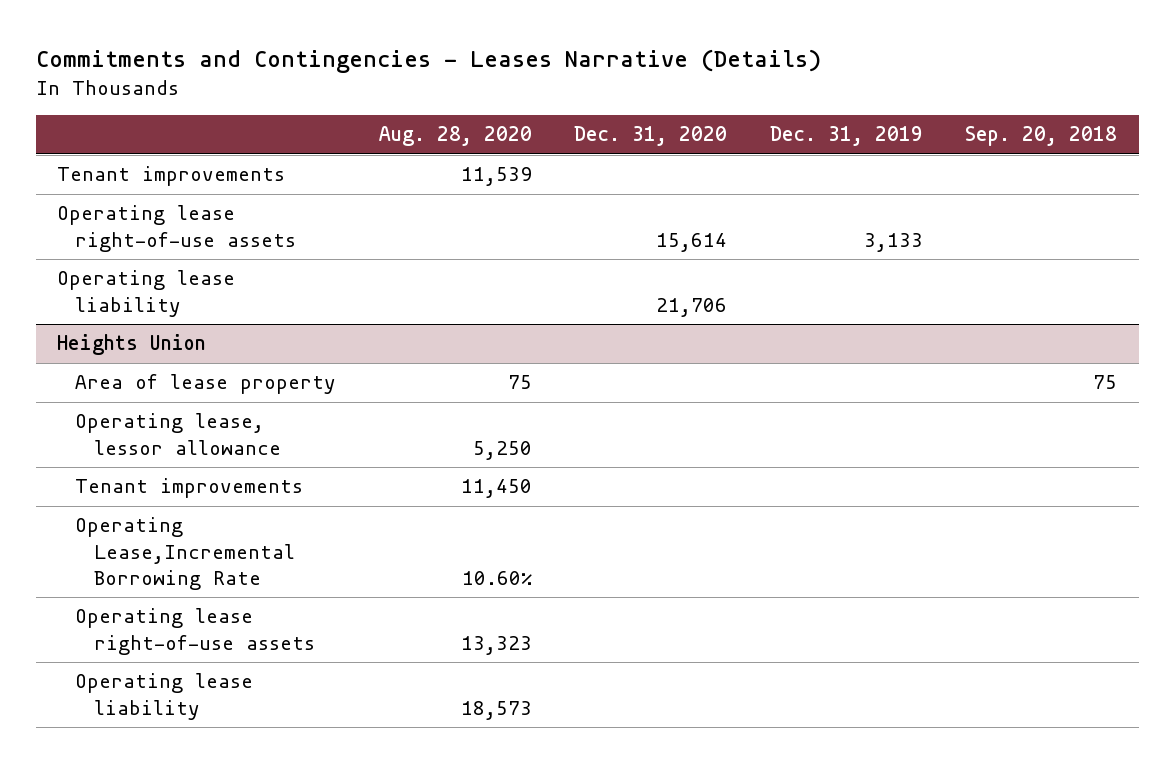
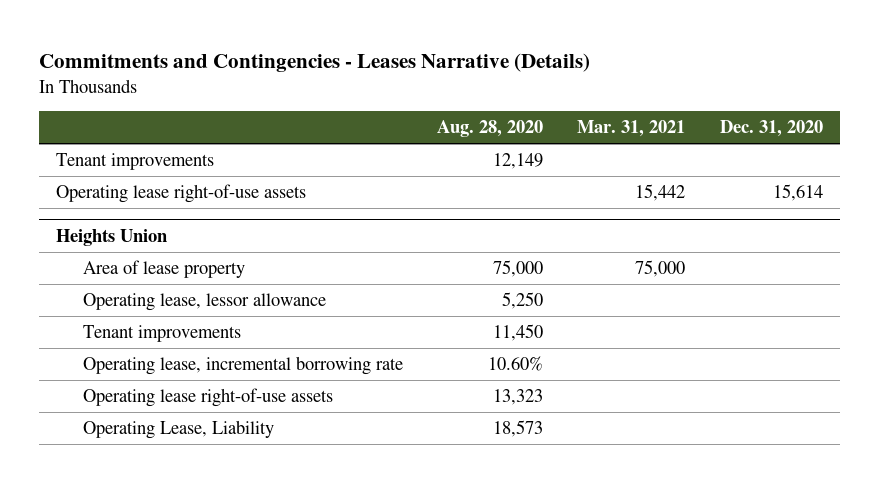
[769,126,923,147] Dec. 31, 2019 -> none
[965,126,1118,147] Sep. 20, 2018 -> none
none -> [577,120,686,138] Mar. 31, 2021
[460,167,532,187] 11,539 -> [493,153,544,170] 12,149
[57,270,236,317] Operating lease liability -> none
[507,375,532,390] 75 -> [493,260,544,278] 75,000
[75,517,295,590] Operating Lease,Incremental Borrowing Rate -> [83,356,404,376] Operating lease, incremental borrowing rate
[75,673,254,720] Operating lease liability -> [83,420,275,440] Operating Lease, Liability

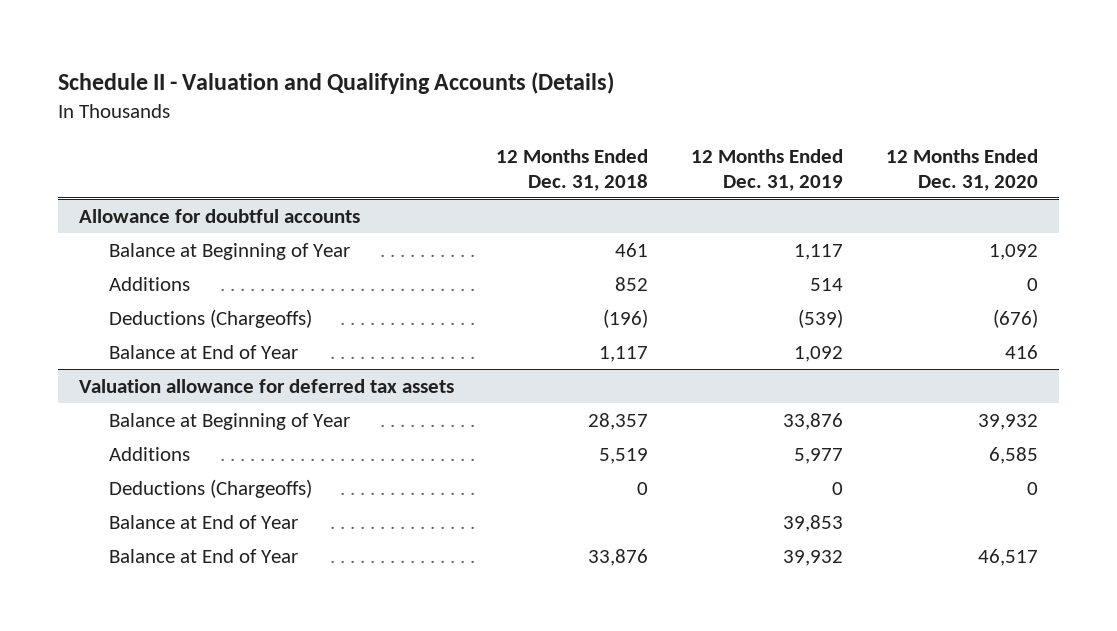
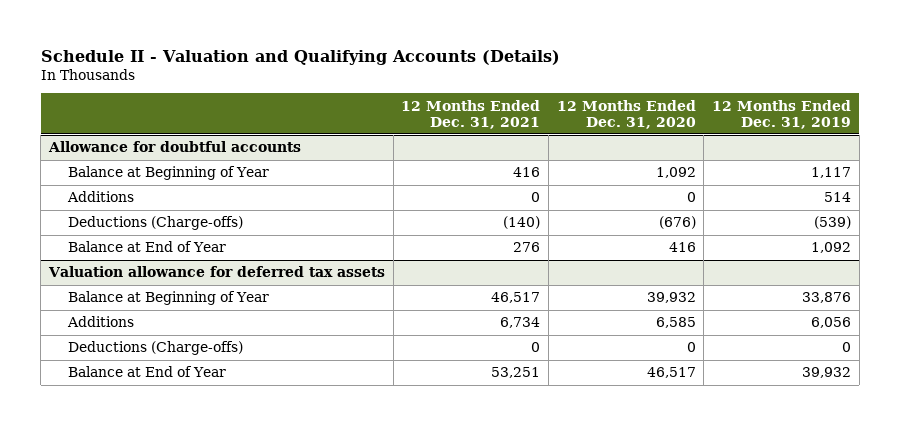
[496,148,649,191] 12 Months Ended Dec. 31, 2018 -> none
none -> [401,99,541,129] 12 Months Ended Dec. 31, 2021
[109,308,313,328] Deductions (Chargeoffs) -> [68,216,244,231] Deductions (Charge-offs)
[109,514,299,529] Balance at End of Year -> none
[794,447,844,464] 5,977 -> [811,317,852,329] 6,056
[109,478,313,498] Deductions (Chargeoffs) -> [68,341,244,356] Deductions (Charge-offs)

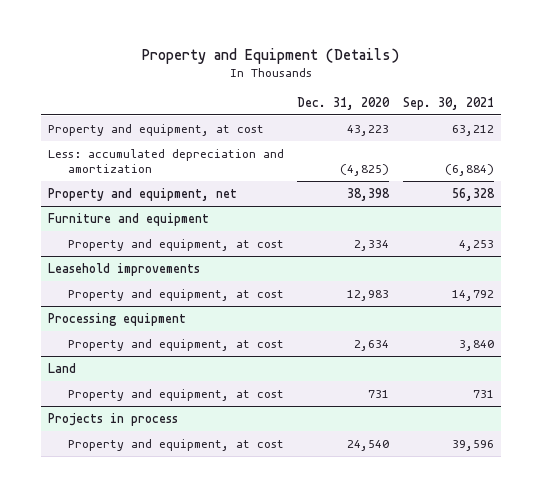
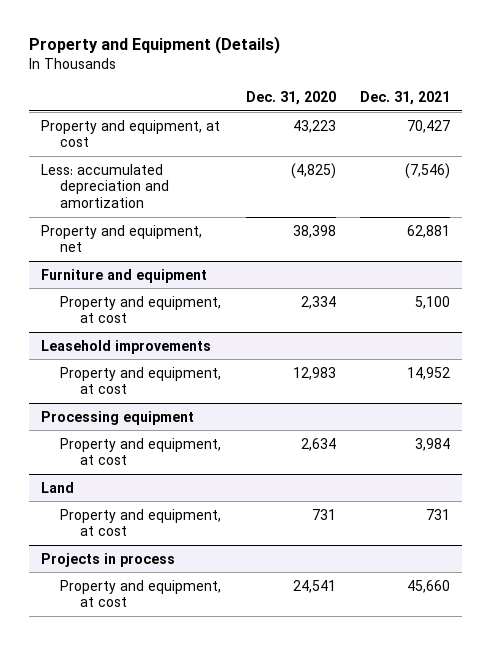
[403,96,495,110] Sep. 30, 2021 -> none
none -> [359,90,450,105] Dec. 31, 2021
[347,439,390,451] 24,540 -> [292,579,336,593] 24,541

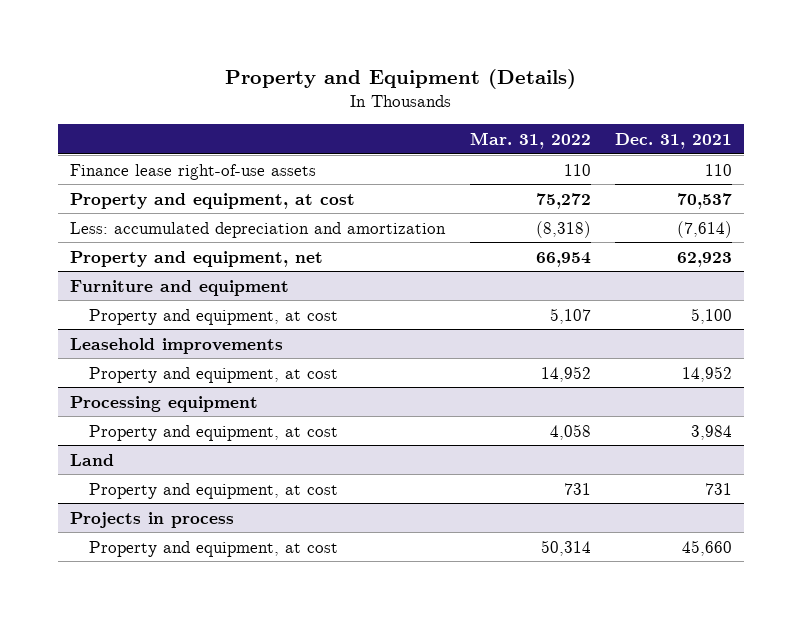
[245,90,336,105] Dec. 31, 2020 -> none
none -> [469,131,591,149] Mar. 31, 2022
none -> [70,163,317,180] Finance lease right-of-use assets
[406,119,450,133] 70,427 -> [677,192,733,209] 70,537
[404,162,450,179] (7,546) -> [677,220,733,238] (7,614)
[406,224,450,238] 62,881 -> [677,251,733,267] 62,923

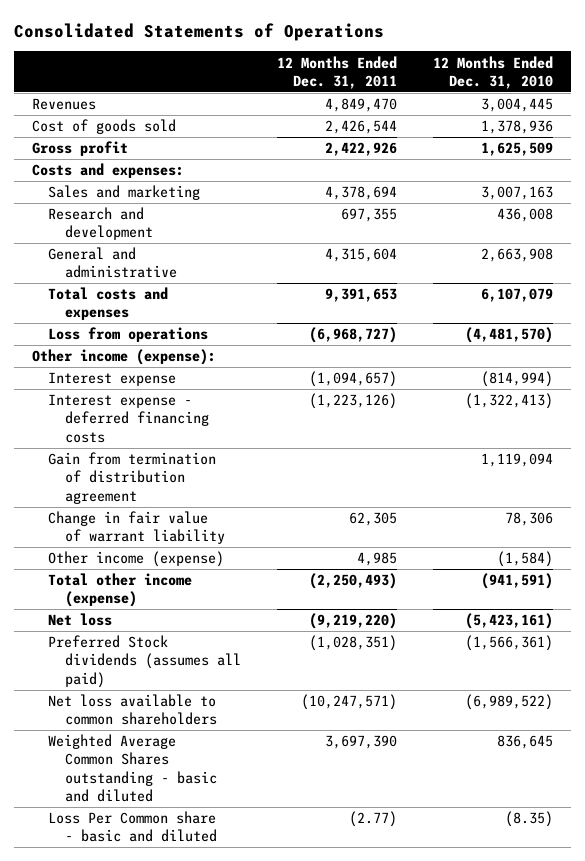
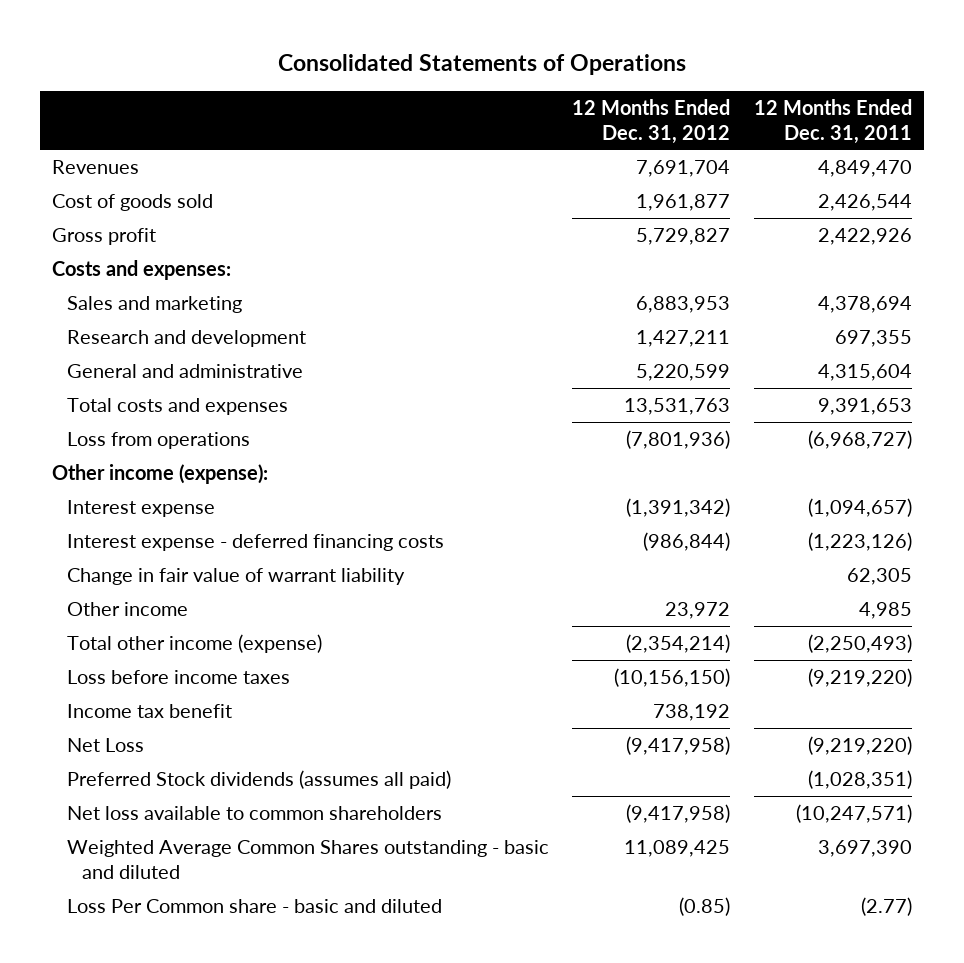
[432,55,553,89] 12 Months Ended Dec. 31, 2010 -> none
none -> [572,98,731,144] 12 Months Ended Dec. 31, 2012
[48,452,217,504] Gain from termination of distribution agreement -> none
[48,551,225,568] Other income (expense) -> [66,602,188,617] Other income
none -> [66,670,290,685] Loss before income taxes
none -> [66,704,232,719] Income tax benefit
[48,613,113,627] Net loss -> [66,738,144,753] Net Loss

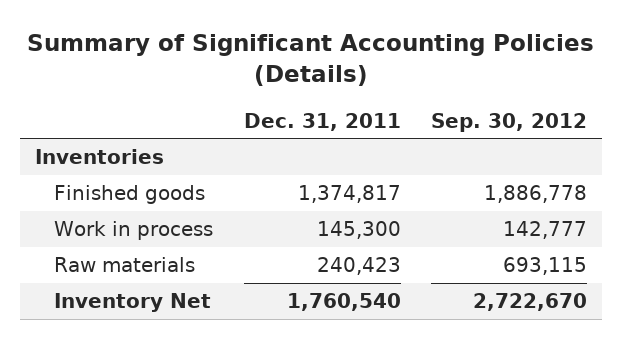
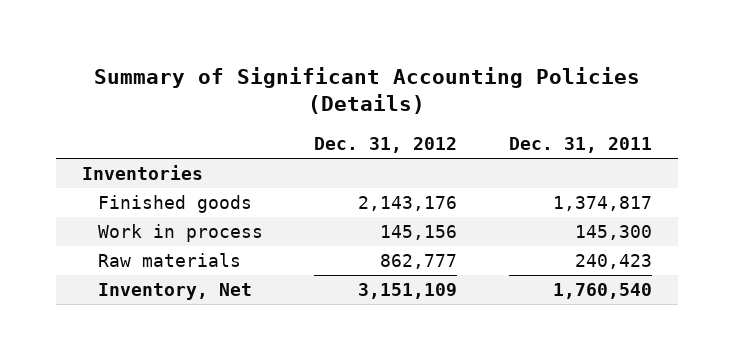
[430,112,587,132] Sep. 30, 2012 -> none
none -> [314,137,458,154] Dec. 31, 2012
[54,293,212,313] Inventory Net -> [97,283,252,301] Inventory, Net

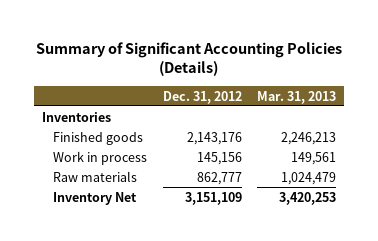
[508,137,652,154] Dec. 31, 2011 -> none
none -> [257,90,337,104] Mar. 31, 2013
[97,283,252,301] Inventory, Net -> [53,191,138,205] Inventory Net

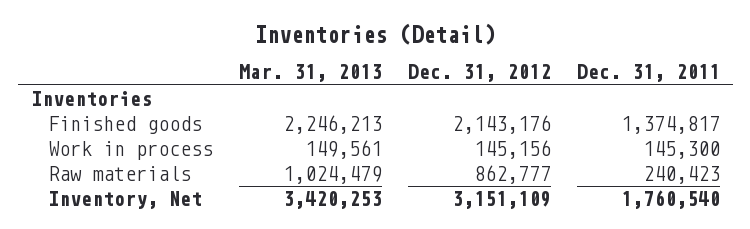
[36,41,343,77] Summary of Significant Accounting Policies (Details) -> [255,22,496,45] Inventories (Detail)
none -> [576,64,720,83] Dec. 31, 2011
[53,191,138,205] Inventory Net -> [47,191,202,210] Inventory, Net

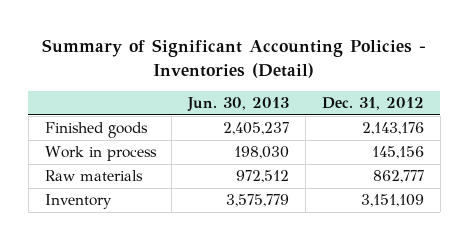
[255,22,496,45] Inventories (Detail) -> [42,39,427,78] Summary of Significant Accounting Policies - Inventories (Detail)
[238,64,382,83] Mar. 31, 2013 -> none
[576,64,720,83] Dec. 31, 2011 -> none
none -> [187,97,290,113] Jun. 30, 2013
[30,91,152,107] Inventories -> none
[47,191,202,210] Inventory, Net -> [44,194,112,210] Inventory

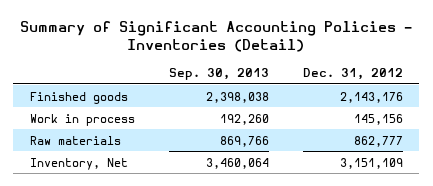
[187,97,290,113] Jun. 30, 2013 -> none
none -> [168,68,269,81] Sep. 30, 2013
[44,194,112,210] Inventory -> [30,157,129,170] Inventory, Net

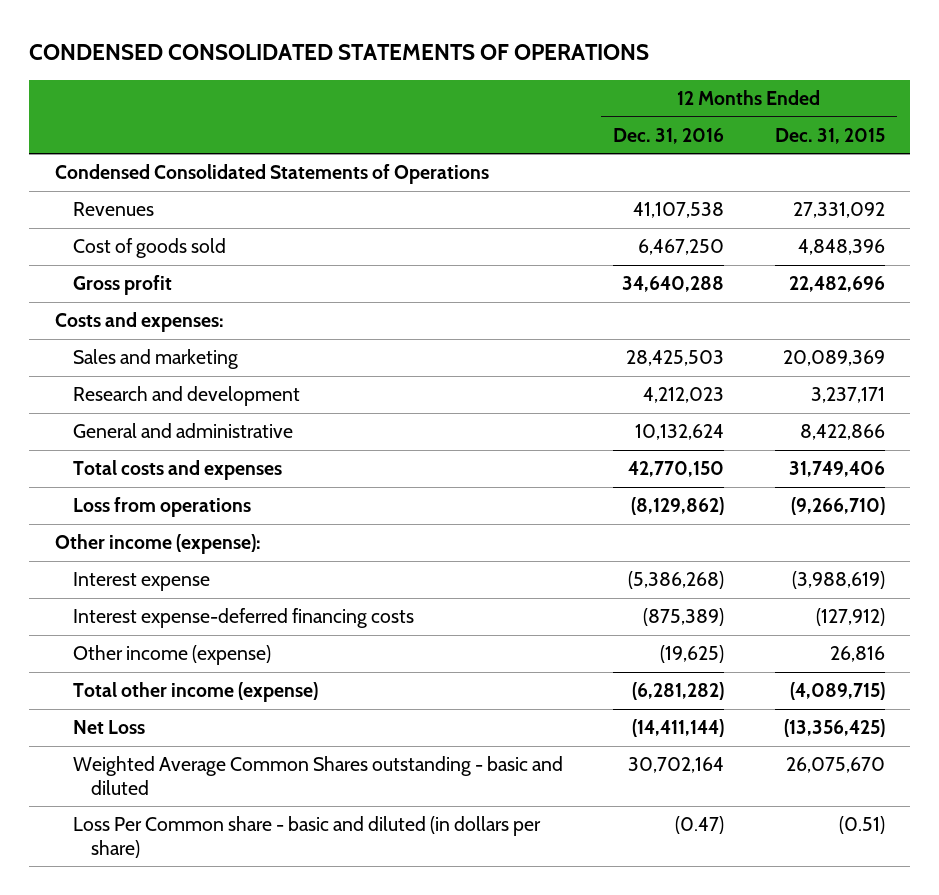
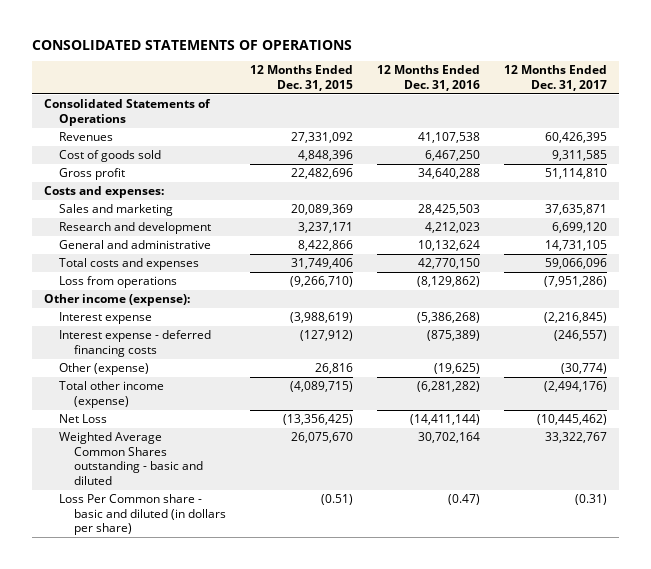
[29,43,650,60] CONDENSED CONSOLIDATED STATEMENTS OF OPERATIONS -> [31,39,352,50] CONSOLIDATED STATEMENTS OF OPERATIONS
none -> [504,65,608,91] 12 Months Ended Dec. 31, 2017
[54,164,489,185] Condensed Consolidated Statements of Operations -> [43,99,211,126] Consolidated Statements of Operations
[72,608,414,629] Interest expense-deferred financing costs -> [58,330,211,357] Interest expense - deferred financing costs
[72,645,271,666] Other income (expense) -> [58,363,149,376] Other (expense)

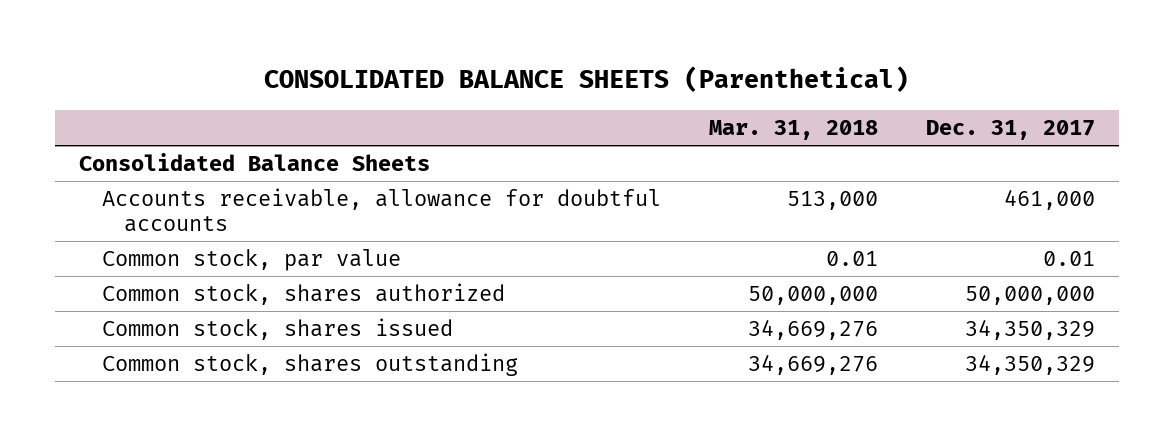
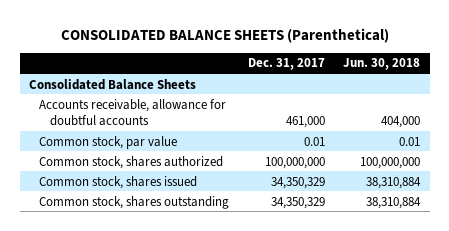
[708,119,878,140] Mar. 31, 2018 -> none
none -> [343,58,421,71] Jun. 30, 2018
[964,286,1095,306] 50,000,000 -> [264,156,325,169] 100,000,000

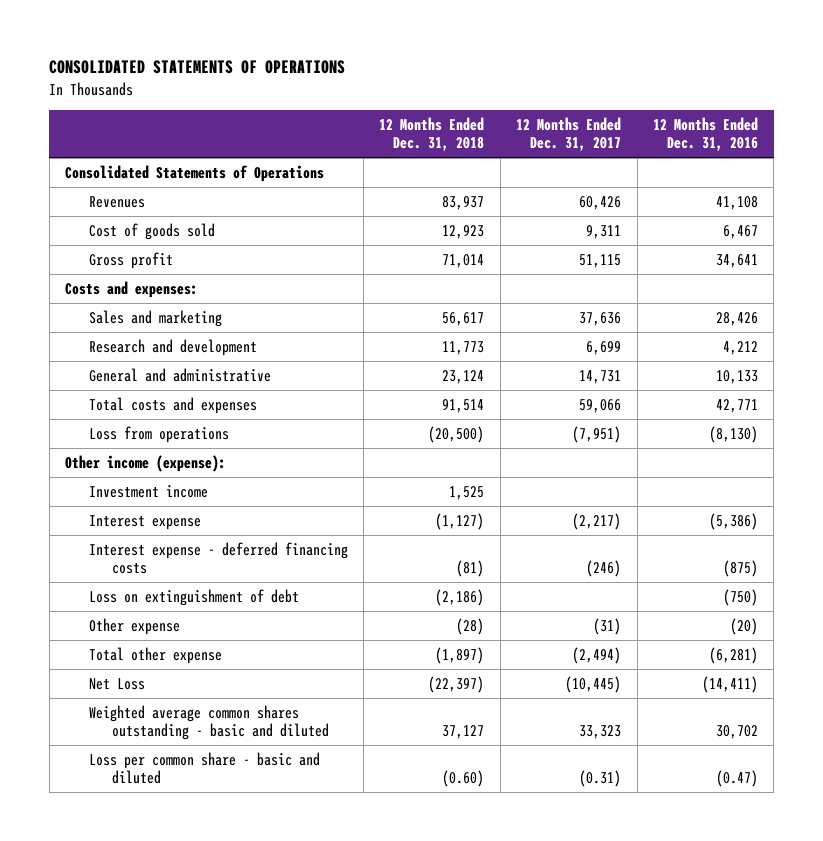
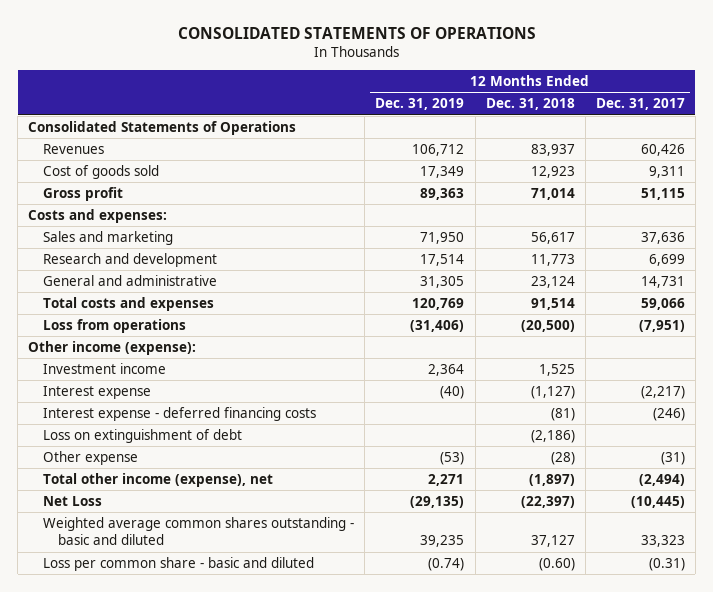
[652,117,758,152] 12 Months Ended Dec. 31, 2016 -> none
none -> [375,98,465,111] Dec. 31, 2019
[88,647,222,665] Total other expense -> [43,473,274,488] Total other income (expense), net

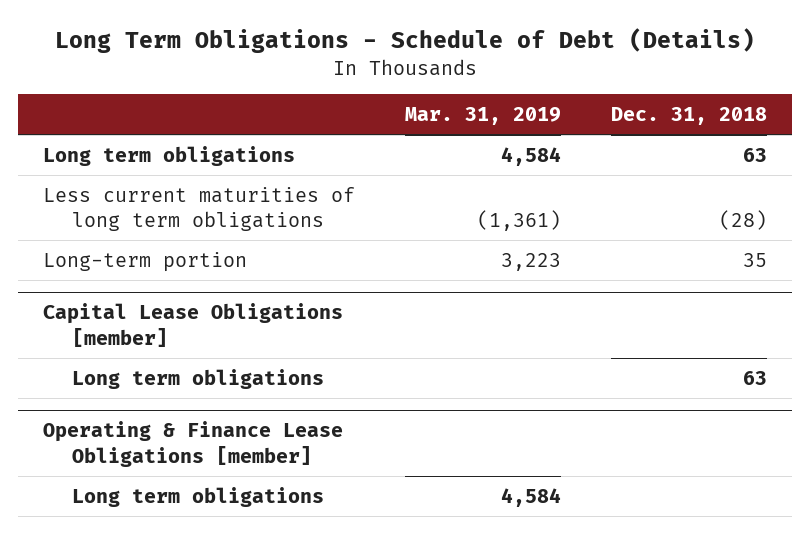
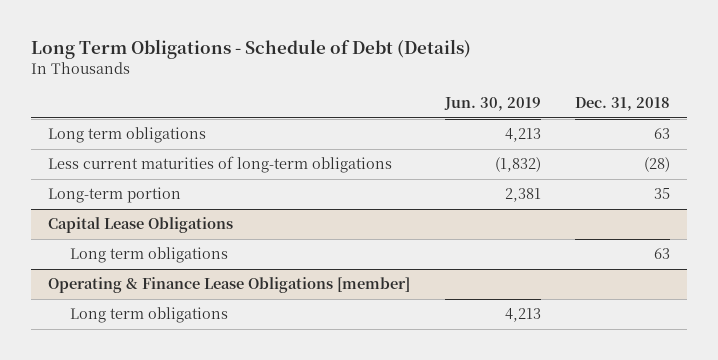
[404,107,561,126] Mar. 31, 2019 -> none
none -> [443,97,541,112] Jun. 30, 2019
[42,186,355,232] Less current maturities of long term obligations -> [48,156,393,174] Less current maturities of long-term obligations
[42,303,343,347] Capital Lease Obligations [member] -> [48,217,234,234] Capital Lease Obligations

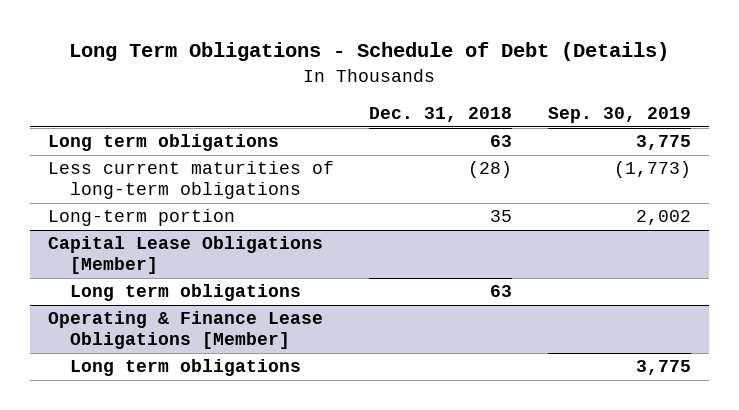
[443,97,541,112] Jun. 30, 2019 -> none
none -> [548,106,692,123] Sep. 30, 2019
[48,217,234,234] Capital Lease Obligations -> [47,236,323,275] Capital Lease Obligations [Member]
[48,277,411,294] Operating & Finance Lease Obligations [member] -> [47,311,323,350] Operating & Finance Lease Obligations [Member]

